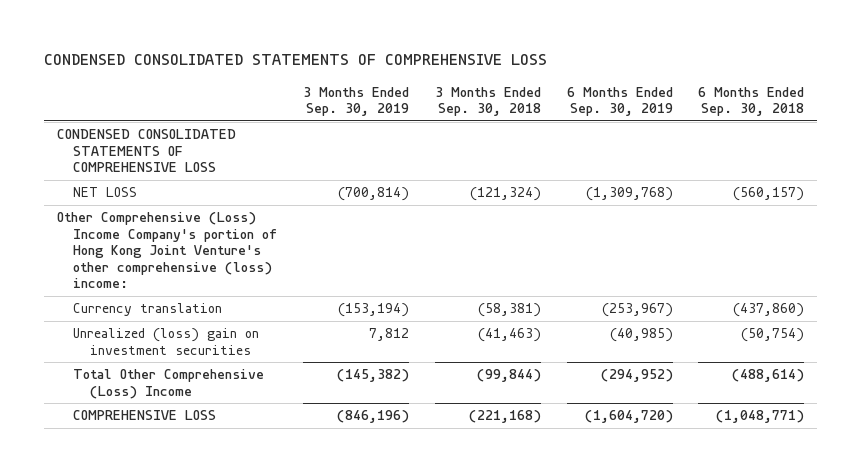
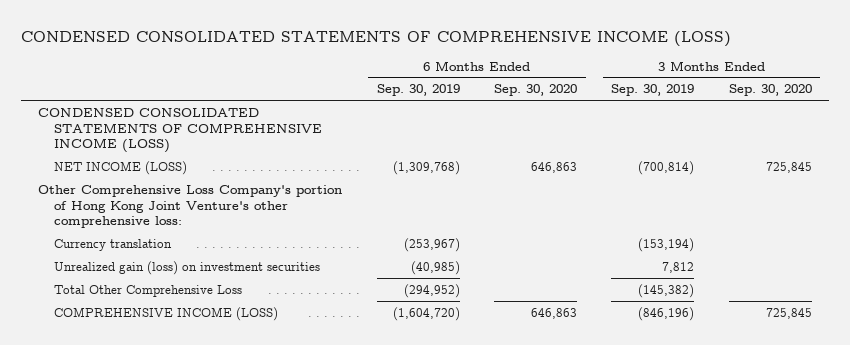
[43,54,547,66] CONDENSED CONSOLIDATED STATEMENTS OF COMPREHENSIVE LOSS -> [21,30,732,47] CONDENSED CONSOLIDATED STATEMENTS OF COMPREHENSIVE INCOME (LOSS)
[434,86,541,116] 3 Months Ended Sep. 30, 2018 -> none
[698,86,805,116] 6 Months Ended Sep. 30, 2018 -> none
none -> [494,84,578,97] Sep. 30, 2020
none -> [728,84,812,97] Sep. 30, 2020
[56,129,236,173] CONDENSED CONSOLIDATED STATEMENTS OF COMPREHENSIVE LOSS -> [38,107,323,154] CONDENSED CONSOLIDATED STATEMENTS OF COMPREHENSIVE INCOME (LOSS)
[73,187,138,198] NET LOSS -> [54,160,188,175] NET INCOME (LOSS)
[56,212,278,289] Other Comprehensive (Loss) Income Company's portion of Hong Kong Joint Venture's other comprehensive (loss) income: -> [38,184,343,229] Other Comprehensive Loss Company's portion of Hong Kong Joint Venture's other comprehensive loss:
[73,328,260,355] Unrealized (loss) gain on investment securities -> [54,260,321,275] Unrealized gain (loss) on investment securities
[73,369,265,399] Total Other Comprehensive (Loss) Income -> [54,284,243,297] Total Other Comprehensive Loss
[73,410,217,421] COMPREHENSIVE LOSS -> [54,306,279,321] COMPREHENSIVE INCOME (LOSS)

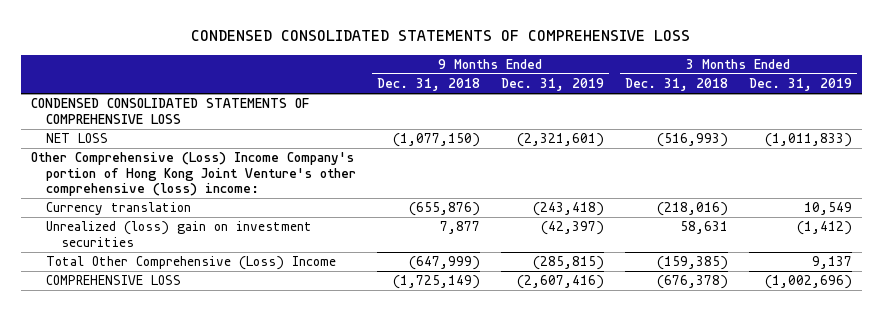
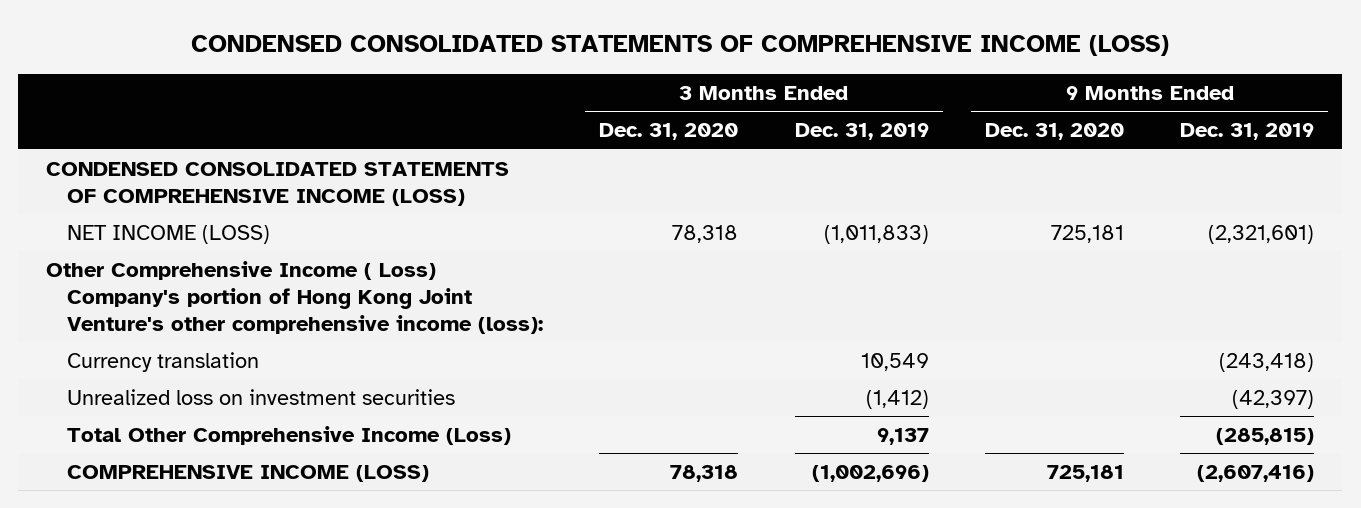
[191,30,691,42] CONDENSED CONSOLIDATED STATEMENTS OF COMPREHENSIVE LOSS -> [191,35,1170,57] CONDENSED CONSOLIDATED STATEMENTS OF COMPREHENSIVE INCOME (LOSS)
[376,78,480,92] Dec. 31, 2018 -> none
[624,78,728,92] Dec. 31, 2018 -> none
none -> [599,123,739,141] Dec. 31, 2020
none -> [984,123,1124,141] Dec. 31, 2020
[31,98,310,124] CONDENSED CONSOLIDATED STATEMENTS OF COMPREHENSIVE LOSS -> [46,162,510,207] CONDENSED CONSOLIDATED STATEMENTS OF COMPREHENSIVE INCOME (LOSS)
[46,133,109,144] NET LOSS -> [66,225,270,245] NET INCOME (LOSS)
[31,152,357,197] Other Comprehensive (Loss) Income Company's portion of Hong Kong Joint Venture's other comprehensive (loss) income: -> [46,261,543,335] Other Comprehensive Income ( Loss) Company's portion of Hong Kong Joint Venture's other comprehensive income (loss):
[46,221,313,247] Unrealized (loss) gain on investment securities -> [66,389,455,406] Unrealized loss on investment securities
[46,256,337,271] Total Other Comprehensive (Loss) Income -> [66,426,511,446] Total Other Comprehensive Income (Loss)
[46,275,182,286] COMPREHENSIVE LOSS -> [66,465,429,483] COMPREHENSIVE INCOME (LOSS)

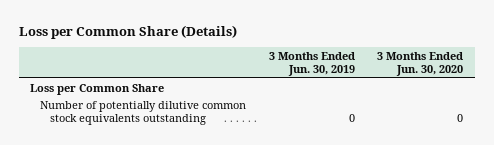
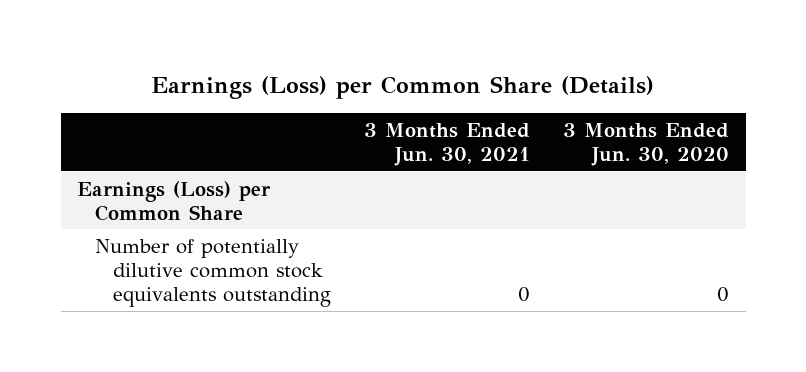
[19,25,238,40] Loss per Common Share (Details) -> [151,75,655,99] Earnings (Loss) per Common Share (Details)
[268,52,355,77] 3 Months Ended Jun. 30, 2019 -> none
none -> [364,122,531,167] 3 Months Ended Jun. 30, 2021
[30,83,165,95] Loss per Common Share -> [77,180,272,221] Earnings (Loss) per Common Share

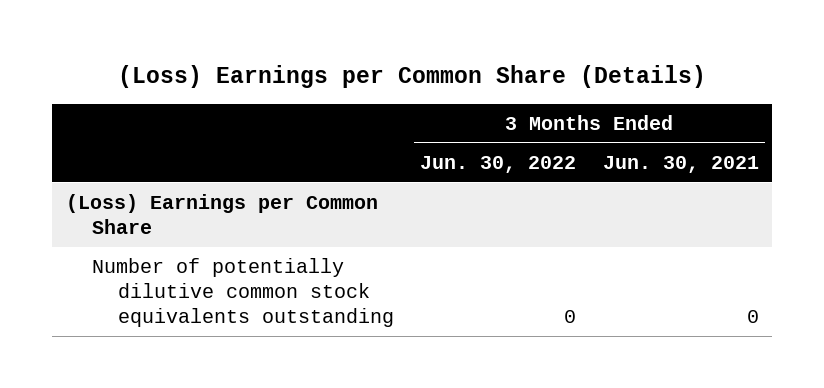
[151,75,655,99] Earnings (Loss) per Common Share (Details) -> [118,65,707,89] (Loss) Earnings per Common Share (Details)
[563,122,730,167] 3 Months Ended Jun. 30, 2020 -> none
none -> [420,155,577,173] Jun. 30, 2022
[77,180,272,221] Earnings (Loss) per Common Share -> [65,194,378,235] (Loss) Earnings per Common Share

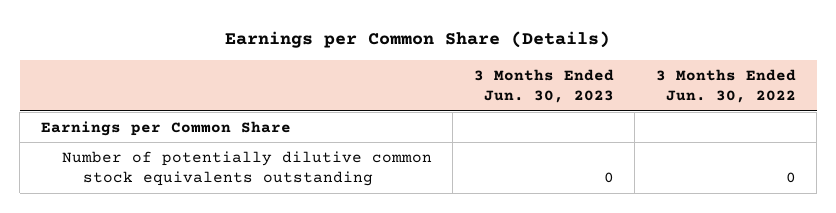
[118,65,707,89] (Loss) Earnings per Common Share (Details) -> [225,31,611,49] Earnings per Common Share (Details)
[602,155,759,173] Jun. 30, 2021 -> none
none -> [473,69,614,104] 3 Months Ended Jun. 30, 2023
[65,194,378,235] (Loss) Earnings per Common Share -> [40,120,291,136] Earnings per Common Share

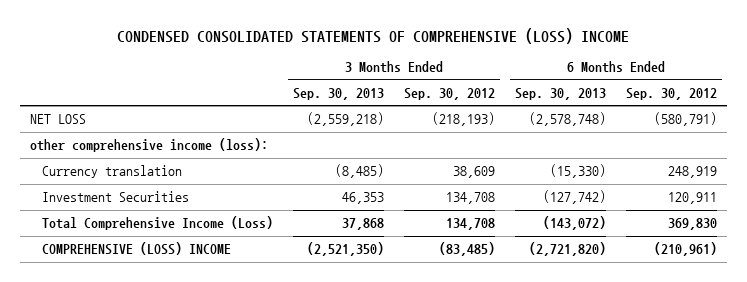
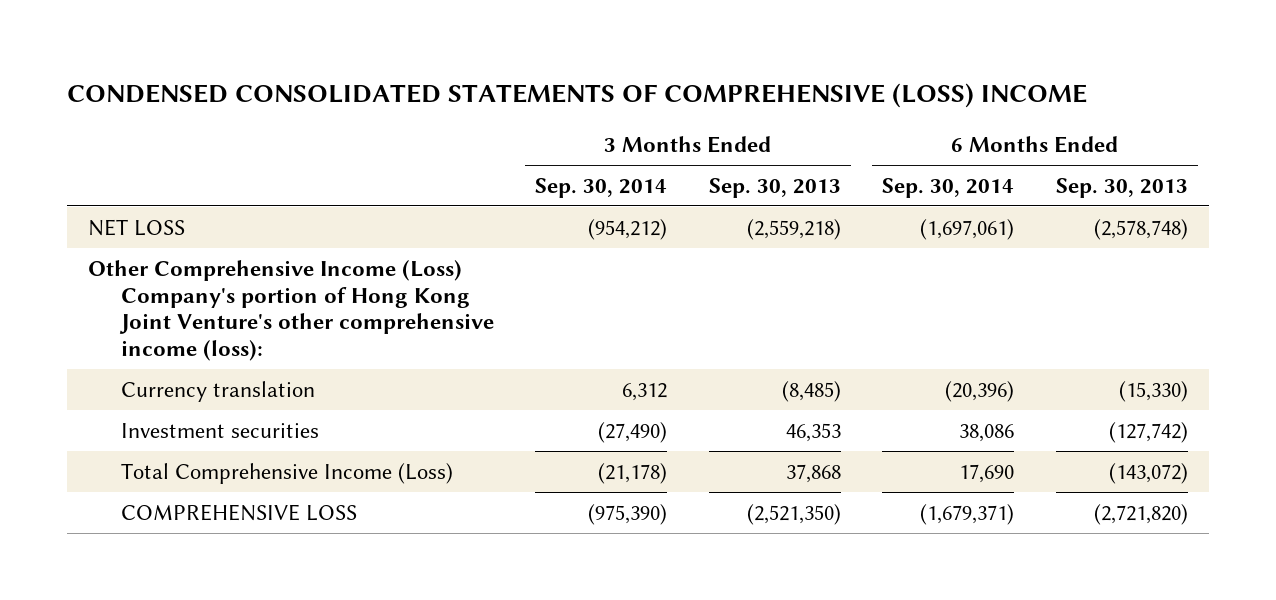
[403,87,495,100] Sep. 30, 2012 -> none
[625,87,717,100] Sep. 30, 2012 -> none
none -> [535,177,668,198] Sep. 30, 2014
none -> [882,177,1015,198] Sep. 30, 2014
[29,138,268,153] other comprehensive income (loss): -> [87,259,494,362] Other Comprehensive Income (Loss) Company's portion of Hong Kong Joint Venture's other comprehensive income (loss):
[42,191,190,203] Investment Securities -> [120,422,319,438] Investment securities
[42,242,232,256] COMPREHENSIVE (LOSS) INCOME -> [120,503,357,521] COMPREHENSIVE LOSS

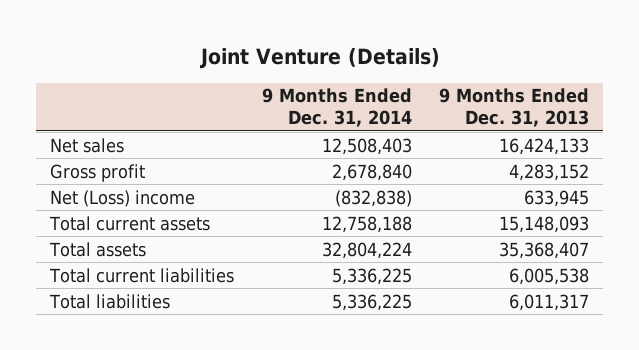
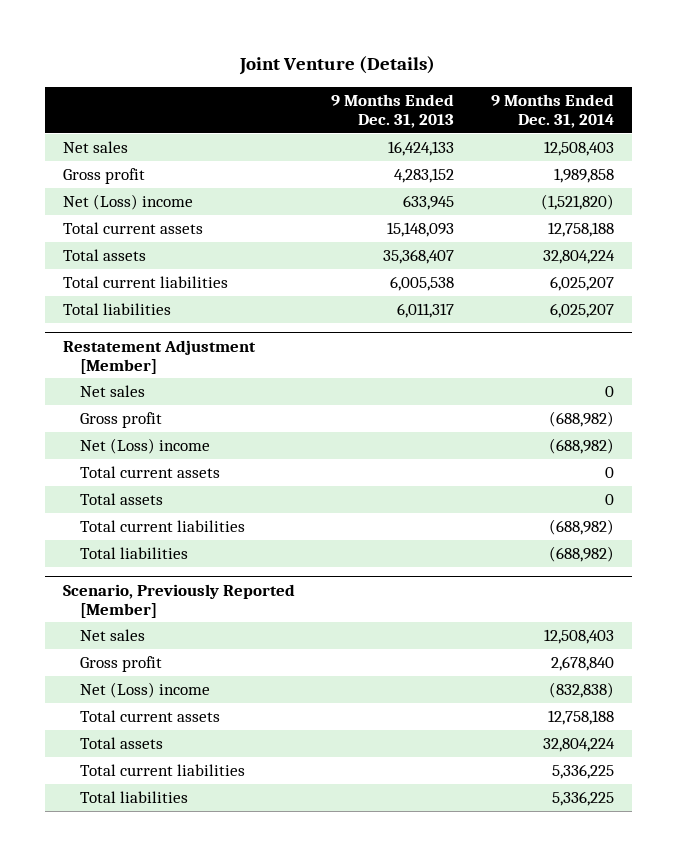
[331,163,412,181] 2,678,840 -> [553,167,614,183] 1,989,858
[334,189,412,207] (832,838) -> [540,193,614,210] (1,521,820)
[331,267,412,285] 5,336,225 -> [549,275,614,291] 6,025,207
[331,293,412,311] 5,336,225 -> [549,302,614,318] 6,025,207
none -> [62,339,256,374] Restatement Adjustment [Member]
none -> [79,384,145,397] Net sales
none -> [79,411,162,428] Gross profit
none -> [79,437,210,454] Net (Loss) income
none -> [79,465,220,478] Total current assets
none -> [79,492,163,505] Total assets
none -> [79,519,245,532] Total current liabilities
none -> [79,546,188,559] Total liabilities
none -> [62,583,295,618] Scenario, Previously Reported [Member]
none -> [79,628,145,641] Net sales
none -> [79,655,162,672] Gross profit
none -> [79,681,210,698] Net (Loss) income
none -> [79,709,220,722] Total current assets
none -> [79,736,163,749] Total assets
none -> [79,763,245,776] Total current liabilities
none -> [79,790,188,803] Total liabilities

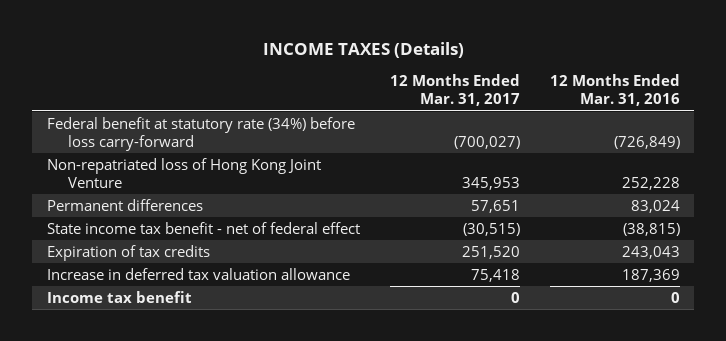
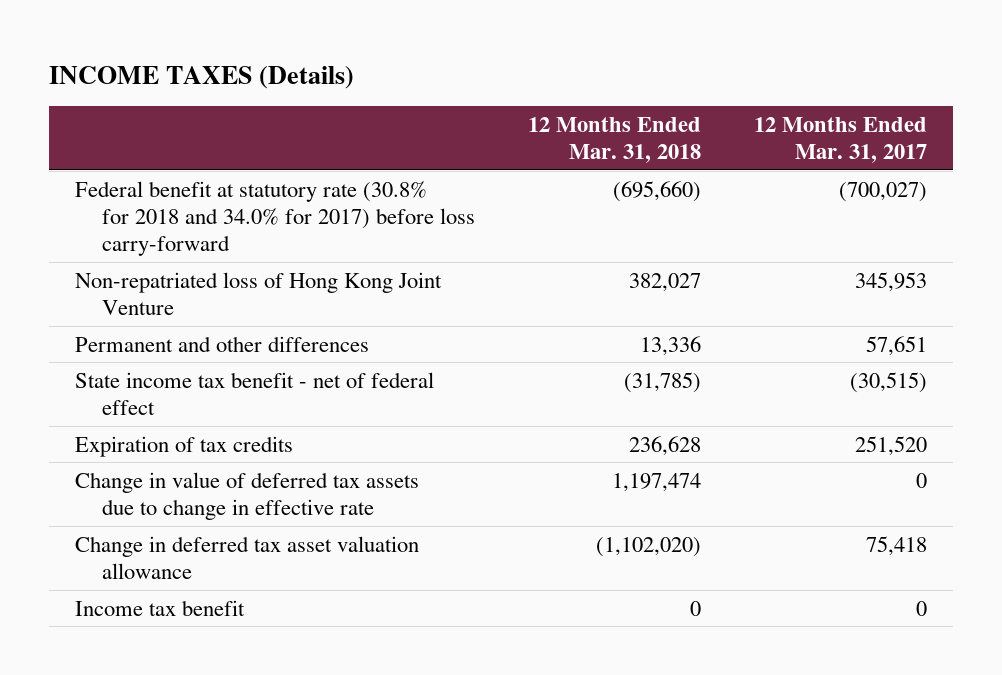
[549,73,680,107] 12 Months Ended Mar. 31, 2016 -> none
none -> [528,117,702,164] 12 Months Ended Mar. 31, 2018
[46,116,355,152] Federal benefit at statutory rate (34%) before loss carry-forward -> [75,180,476,256] Federal benefit at statutory rate (30.8% for 2018 and 34.0% for 2017) before loss carry-forward
[46,198,203,211] Permanent differences -> [75,335,370,352] Permanent and other differences
none -> [75,471,420,520] Change in value of deferred tax assets due to change in effective rate
[46,267,350,280] Increase in deferred tax valuation allowance -> [75,535,420,579] Change in deferred tax asset valuation allowance

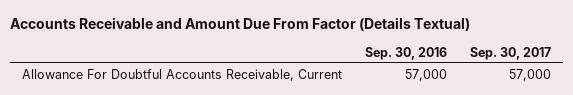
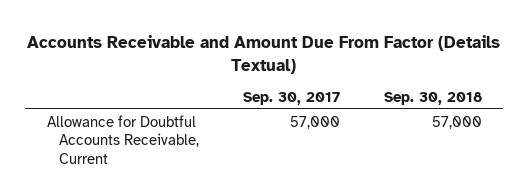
[365,46,448,60] Sep. 30, 2016 -> none
none -> [383,92,482,106] Sep. 30, 2018
[21,69,342,82] Allowance For Doubtful Accounts Receivable, Current -> [47,114,200,165] Allowance for Doubtful Accounts Receivable, Current

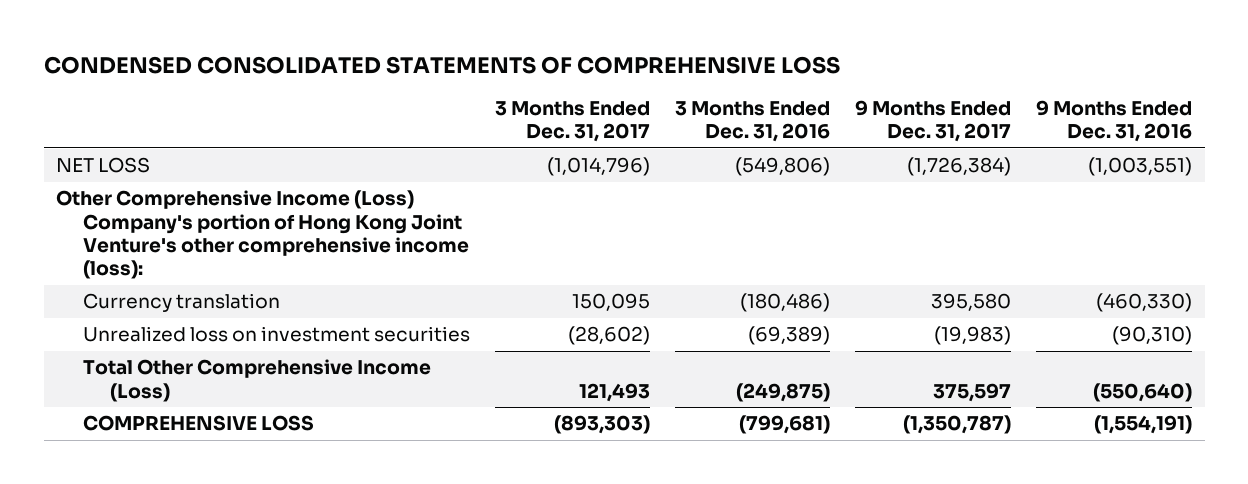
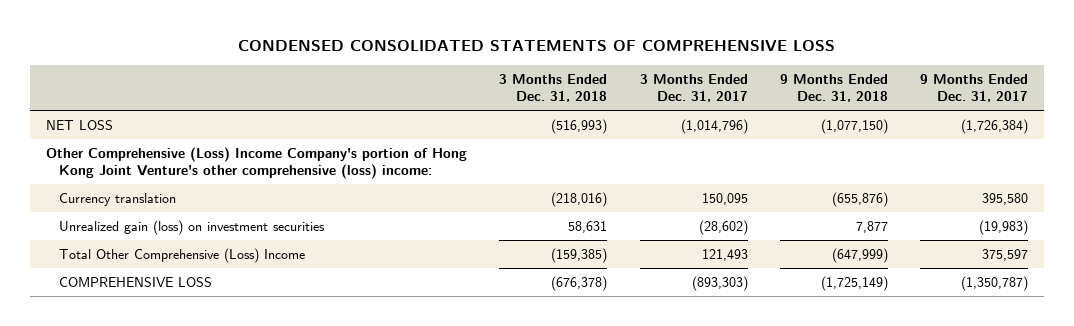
[675,101,831,143] 3 Months Ended Dec. 31, 2016 -> none
[1036,100,1193,143] 9 Months Ended Dec. 31, 2016 -> none
none -> [499,73,608,103] 3 Months Ended Dec. 31, 2018
none -> [779,73,888,103] 9 Months Ended Dec. 31, 2018
[56,190,470,280] Other Comprehensive Income (Loss) Company's portion of Hong Kong Joint Venture's other comprehensive income (loss): -> [45,146,467,180] Other Comprehensive (Loss) Income Company's portion of Hong Kong Joint Venture's other comprehensive (loss) income:
[83,326,471,343] Unrealized loss on investment securities -> [58,219,325,235] Unrealized gain (loss) on investment securities
[83,359,432,402] Total Other Comprehensive Income (Loss) -> [58,247,305,263] Total Other Comprehensive (Loss) Income

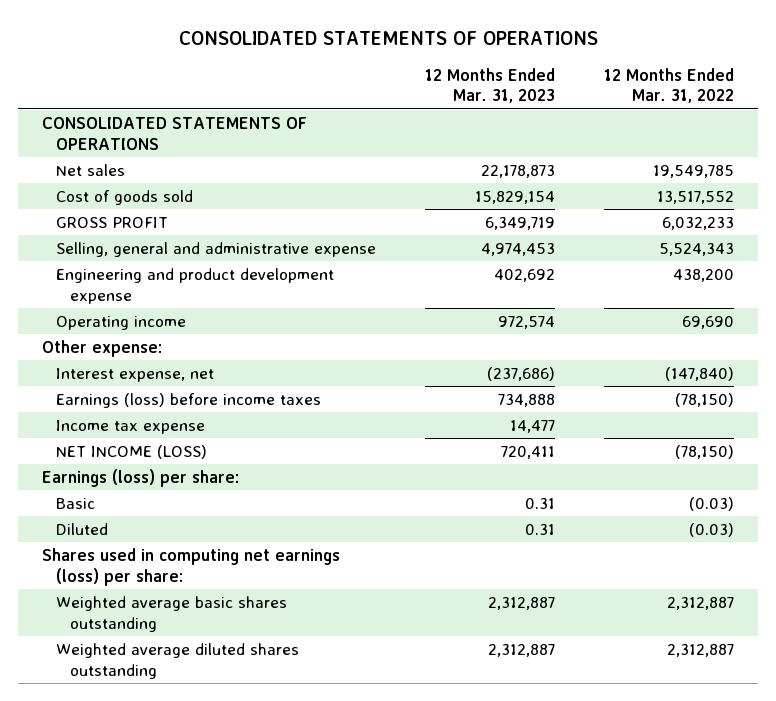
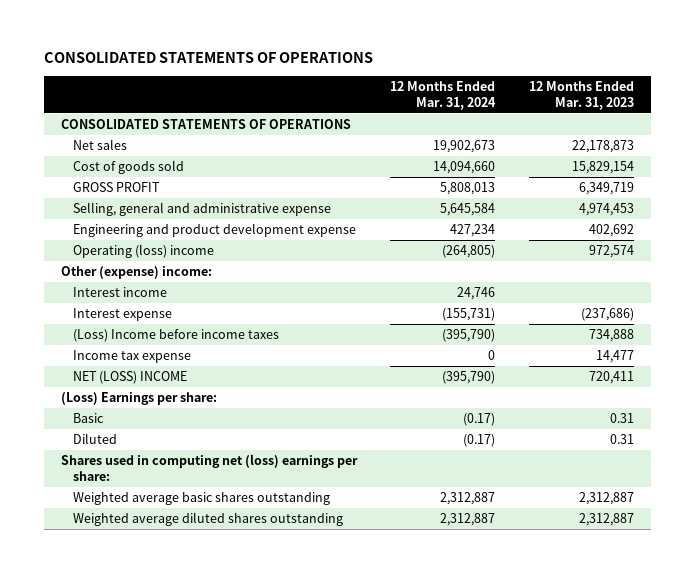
[603,67,734,104] 12 Months Ended Mar. 31, 2022 -> none
none -> [390,81,497,110] 12 Months Ended Mar. 31, 2024
[56,315,187,330] Operating income -> [72,244,214,259] Operating (loss) income
[42,339,163,357] Other expense: -> [60,266,212,280] Other (expense) income:
none -> [72,287,167,298] Interest income
[56,367,215,382] Interest expense, net -> [72,308,172,322] Interest expense
[56,392,322,408] Earnings (loss) before income taxes -> [72,329,279,343] (Loss) Income before income taxes
[56,444,208,459] NET INCOME (LOSS) -> [72,371,187,385] NET (LOSS) INCOME
[42,468,240,487] Earnings (loss) per share: -> [60,392,217,406] (Loss) Earnings per share:
[42,547,341,586] Shares used in computing net earnings (loss) per share: -> [60,454,358,481] Shares used in computing net (loss) earnings per share:

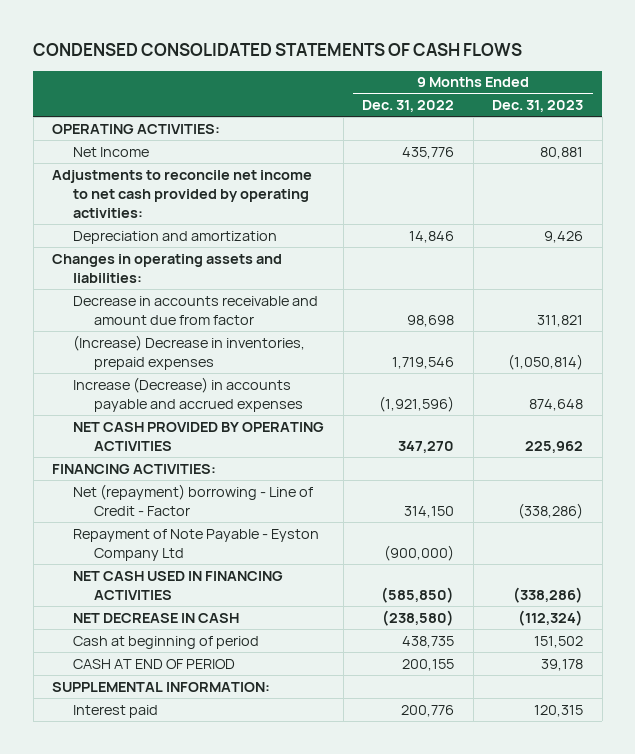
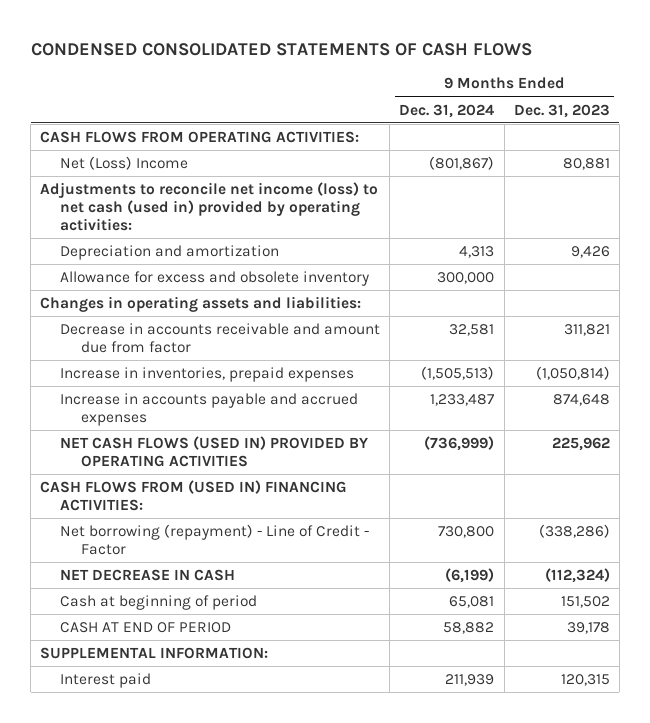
[362,100,455,113] Dec. 31, 2022 -> none
none -> [399,103,495,118] Dec. 31, 2024
[52,123,221,134] OPERATING ACTIVITIES: -> [40,131,360,144] CASH FLOWS FROM OPERATING ACTIVITIES:
[73,146,150,157] Net Income -> [60,156,189,171] Net (Loss) Income
[52,169,313,218] Adjustments to reconcile net income to net cash provided by operating activities: -> [40,182,379,231] Adjustments to reconcile net income (loss) to net cash (used in) provided by operating activities:
none -> [60,271,370,287] Allowance for excess and obsolete inventory
[73,528,320,561] Repayment of Note Payable - Eyston Company Ltd -> none
[73,570,284,600] NET CASH USED IN FINANCING ACTIVITIES -> none
[73,334,306,370] (Increase) Decrease in inventories, prepaid expenses -> [60,367,355,383] Increase in inventories, prepaid expenses
[73,376,304,412] Increase (Decrease) in accounts payable and accrued expenses -> [60,393,359,426] Increase in accounts payable and accrued expenses
[73,421,325,451] NET CASH PROVIDED BY OPERATING ACTIVITIES -> [60,436,369,467] NET CASH FLOWS (USED IN) PROVIDED BY OPERATING ACTIVITIES
[52,463,217,474] FINANCING ACTIVITIES: -> [40,480,348,511] CASH FLOWS FROM (USED IN) FINANCING ACTIVITIES:
[73,483,314,516] Net (repayment) borrowing - Line of Credit - Factor -> [60,524,370,555] Net borrowing (repayment) - Line of Credit - Factor

